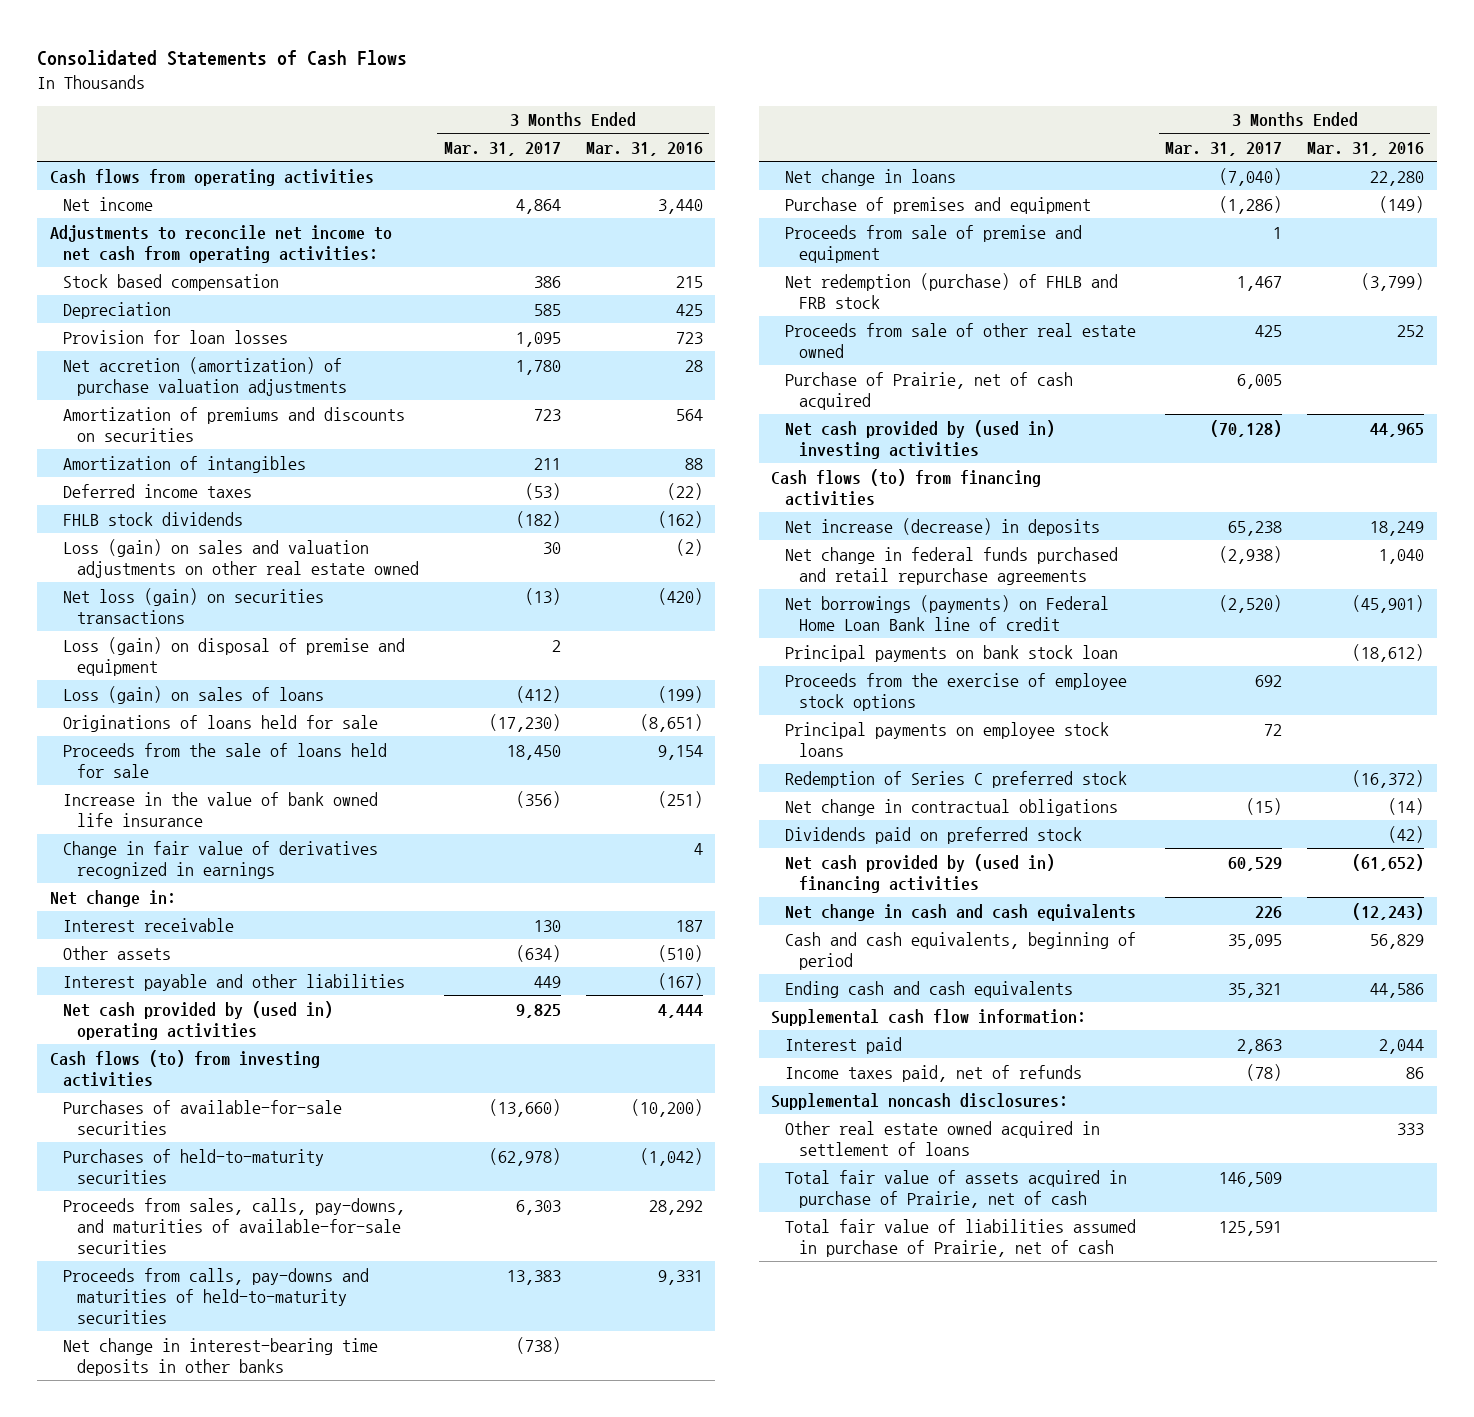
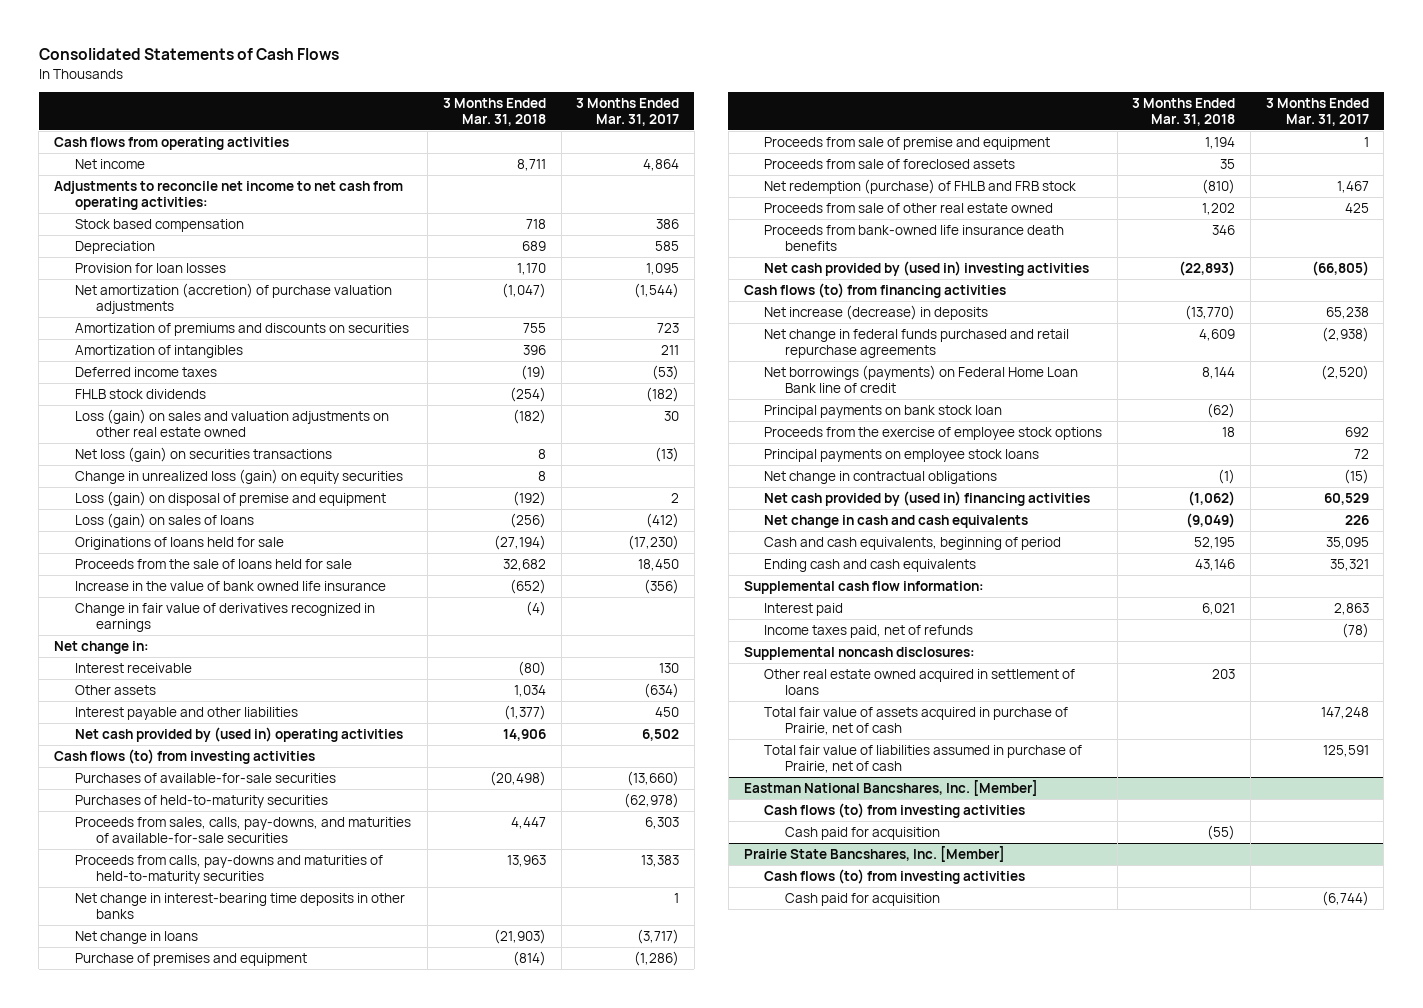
[585,142,703,157] Mar. 31, 2016 -> none
none -> [443,97,547,126] 3 Months Ended Mar. 31, 2018
[63,356,347,396] Net accretion (amortization) of purchase valuation adjustments -> [74,282,392,314] Net amortization (accretion) of purchase valuation adjustments
[515,359,561,375] 1,780 -> [634,282,680,298] (1,544)
none -> [74,468,403,484] Change in unrealized loss (gain) on equity securities
[533,975,561,988] 449 -> [655,706,680,717] 450
[515,1003,561,1018] 9,825 -> [642,728,680,741] 6,502
[515,1336,561,1354] (738) -> [674,892,680,903] 1
[1219,167,1283,186] (7,040) -> [637,928,680,944] (3,717)
none -> [764,158,1016,169] Proceeds from sale of foreclosed assets
[784,371,1073,410] Purchase of Prairie, net of cash acquired -> none
none -> [764,224,1065,251] Proceeds from bank-owned life insurance death benefits
[1210,419,1283,437] (70,128) -> [1311,260,1369,276] (66,805)
[784,770,1127,788] Redemption of Series C preferred stock -> none
[784,826,1082,844] Dividends paid on preferred stock -> none
[1219,1171,1283,1187] 146,509 -> [1320,706,1369,719] 147,248
none -> [743,779,1038,796] Eastman National Bancshares, Inc. [Member]
none -> [764,802,1026,818] Cash flows (to) from investing activities
none -> [785,826,941,840] Cash paid for acquisition
none -> [743,845,1005,862] Prairie State Bancshares, Inc. [Member]
none -> [764,868,1026,884] Cash flows (to) from investing activities
none -> [785,892,941,906] Cash paid for acquisition

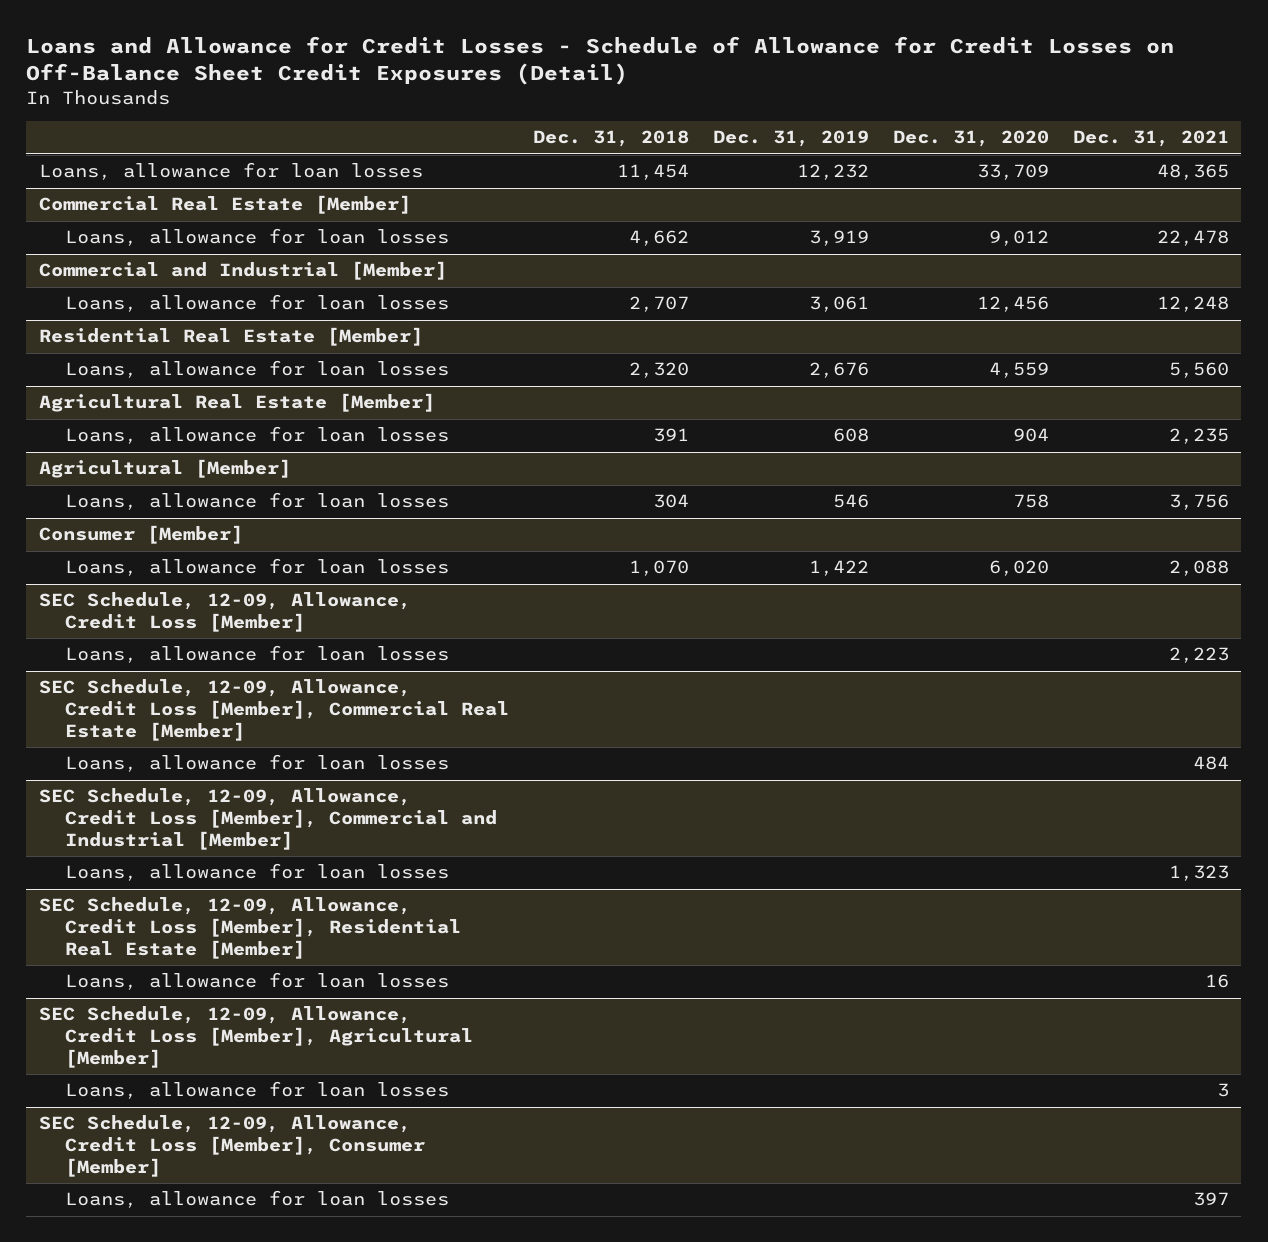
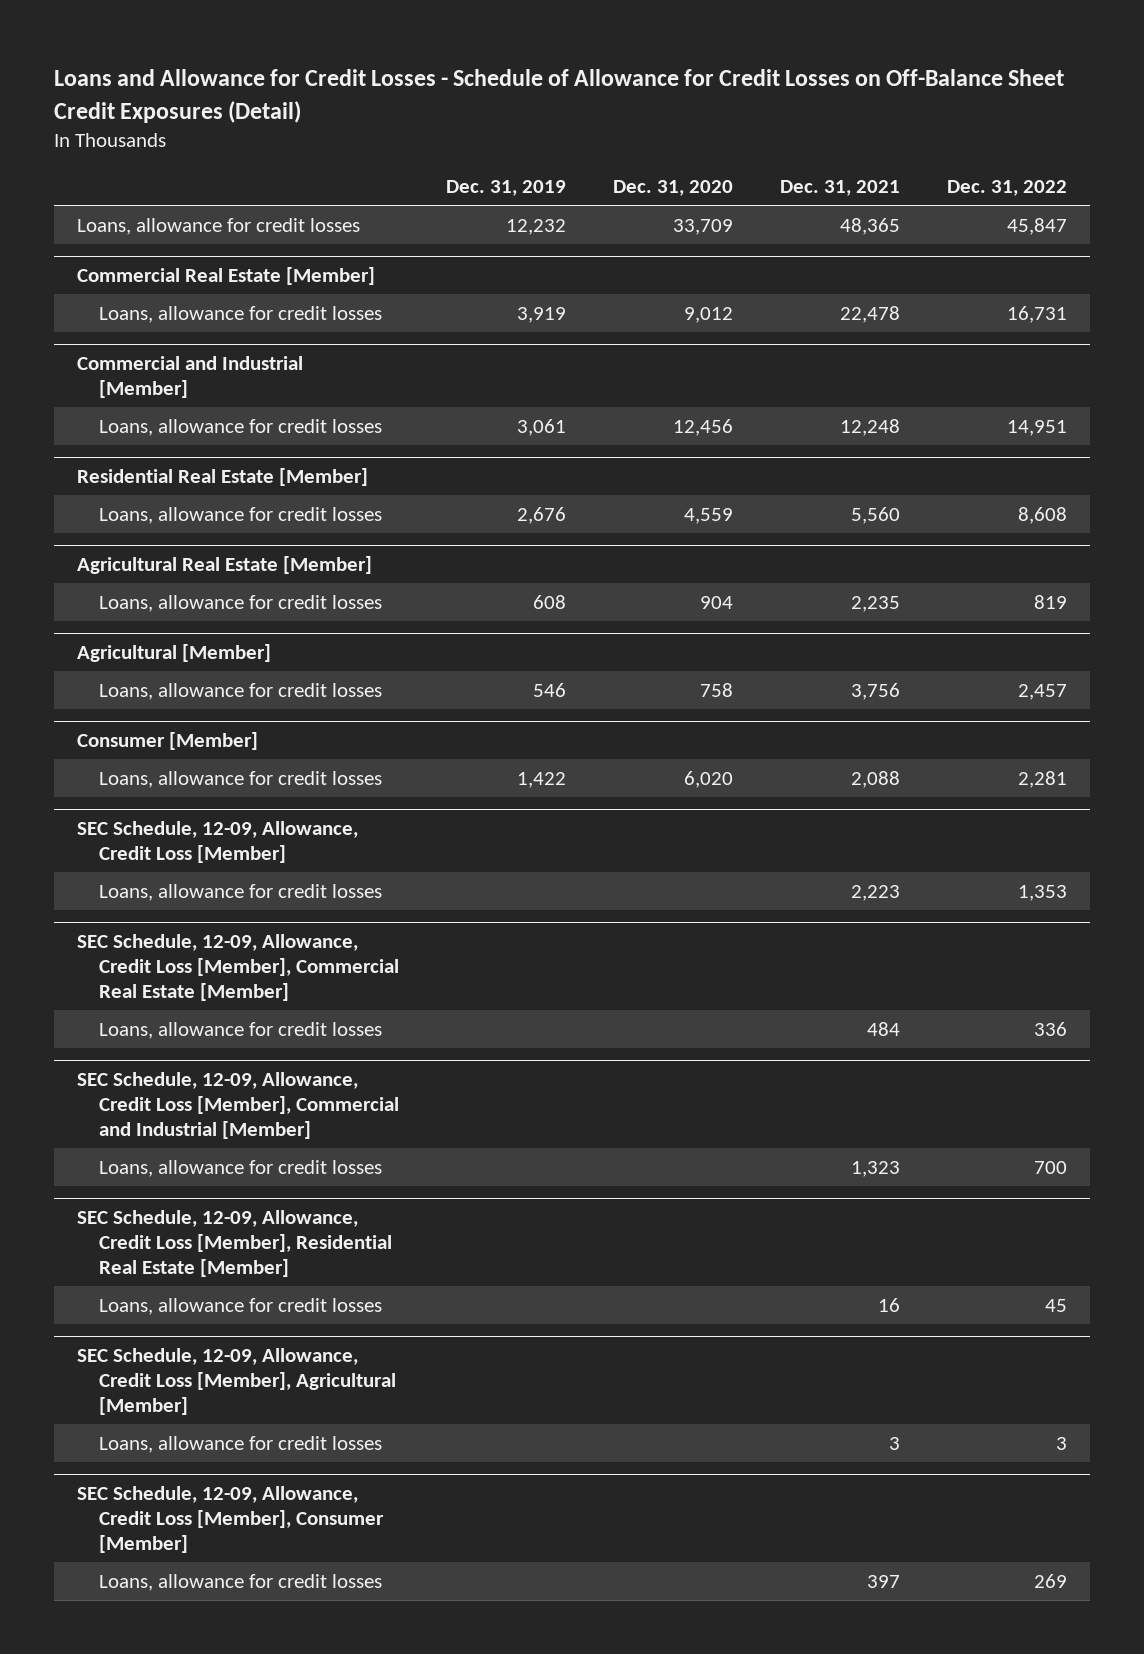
[532,130,689,148] Dec. 31, 2018 -> none
none -> [946,180,1067,197] Dec. 31, 2022
[38,162,423,181] Loans, allowance for loan losses -> [77,217,361,235] Loans, allowance for credit losses
[64,228,449,247] Loans, allowance for loan losses -> [99,305,383,323] Loans, allowance for credit losses
[64,294,449,313] Loans, allowance for loan losses -> [99,418,383,436] Loans, allowance for credit losses
[64,360,449,379] Loans, allowance for loan losses -> [99,506,383,524] Loans, allowance for credit losses
[64,426,449,445] Loans, allowance for loan losses -> [99,594,383,612] Loans, allowance for credit losses
[64,492,449,511] Loans, allowance for loan losses -> [99,682,383,700] Loans, allowance for credit losses
[64,558,449,577] Loans, allowance for loan losses -> [99,770,383,788] Loans, allowance for credit losses
[64,645,449,664] Loans, allowance for loan losses -> [99,883,383,901] Loans, allowance for credit losses
[64,754,449,773] Loans, allowance for loan losses -> [99,1021,383,1039] Loans, allowance for credit losses
[64,863,449,882] Loans, allowance for loan losses -> [99,1159,383,1177] Loans, allowance for credit losses
[64,972,449,991] Loans, allowance for loan losses -> [99,1297,383,1315] Loans, allowance for credit losses
[64,1081,449,1100] Loans, allowance for loan losses -> [99,1435,383,1453] Loans, allowance for credit losses
[64,1190,449,1209] Loans, allowance for loan losses -> [99,1573,383,1591] Loans, allowance for credit losses

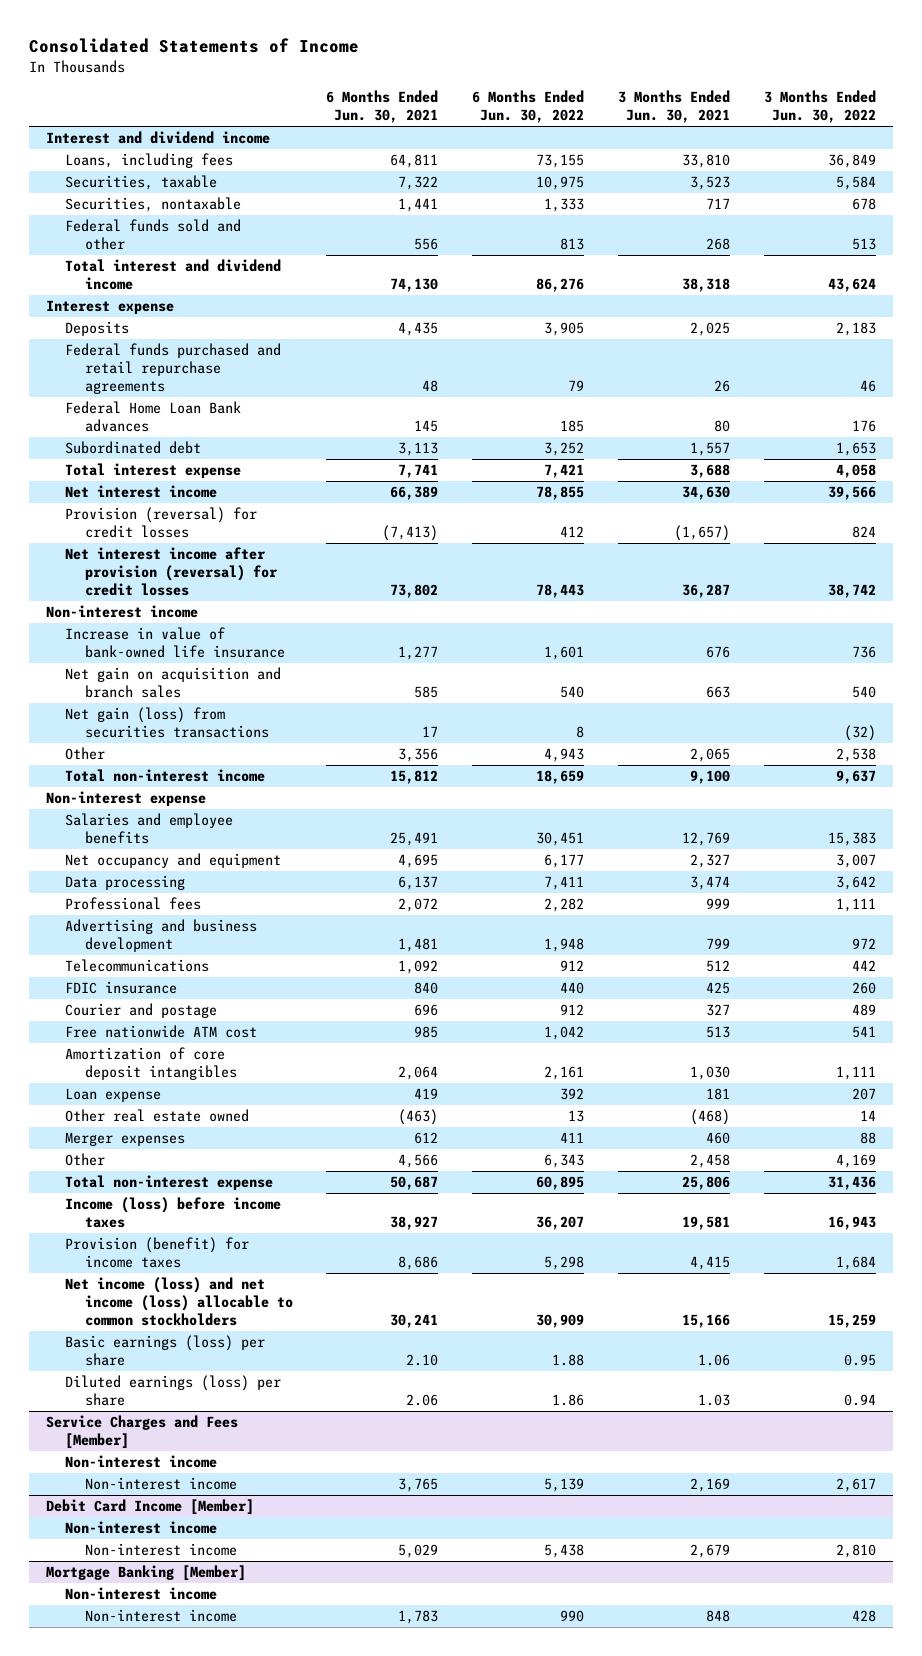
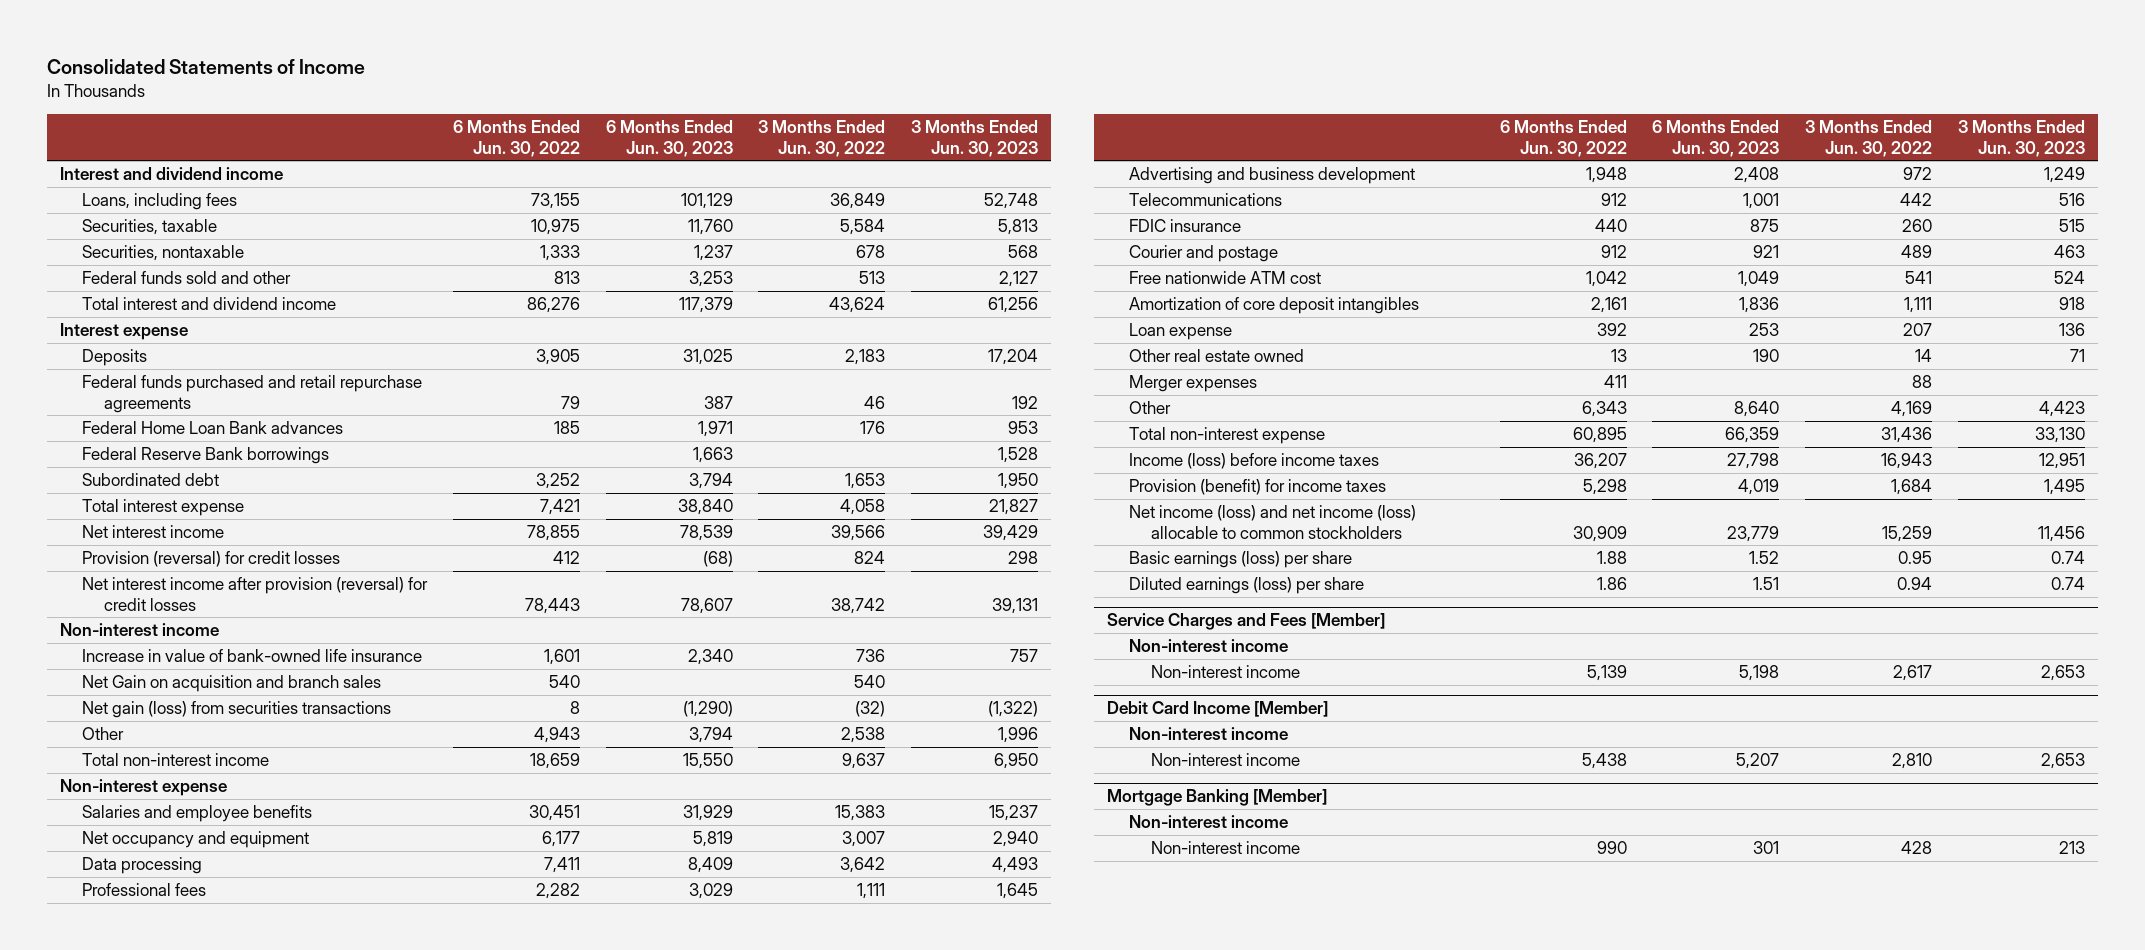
[326,90,439,124] 6 Months Ended Jun. 30, 2021 -> none
[618,90,731,124] 3 Months Ended Jun. 30, 2021 -> none
none -> [605,120,733,157] 6 Months Ended Jun. 30, 2023
none -> [911,120,1039,157] 3 Months Ended Jun. 30, 2023
none -> [81,447,329,465] Federal Reserve Bank borrowings
[65,666,282,699] Net gain on acquisition and branch sales -> [81,675,381,693] Net Gain on acquisition and branch sales

